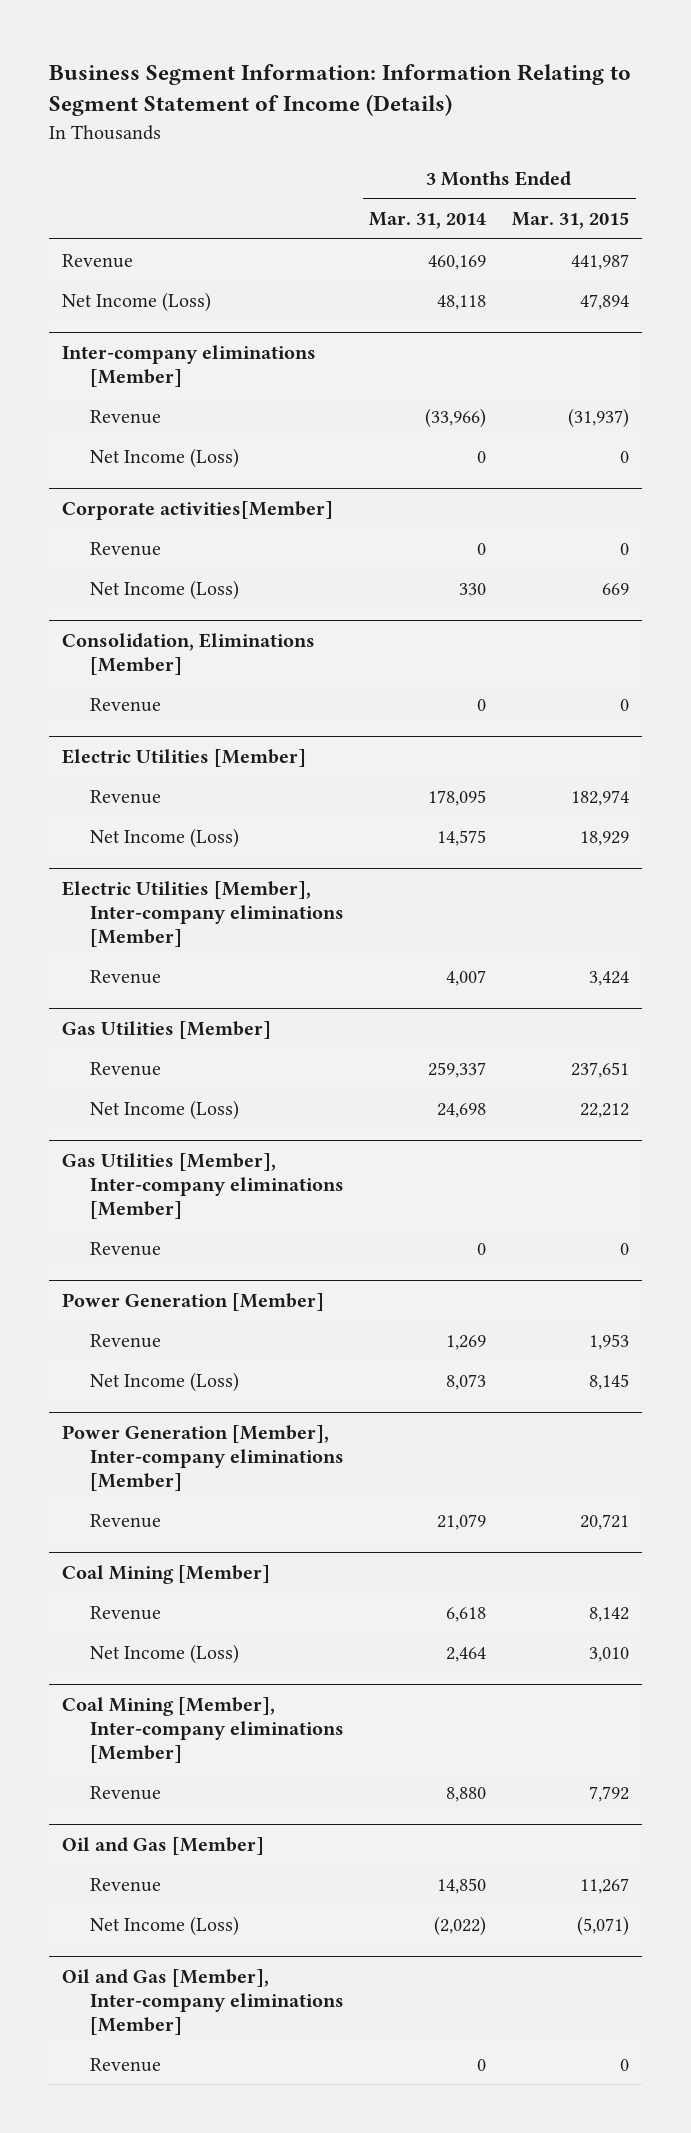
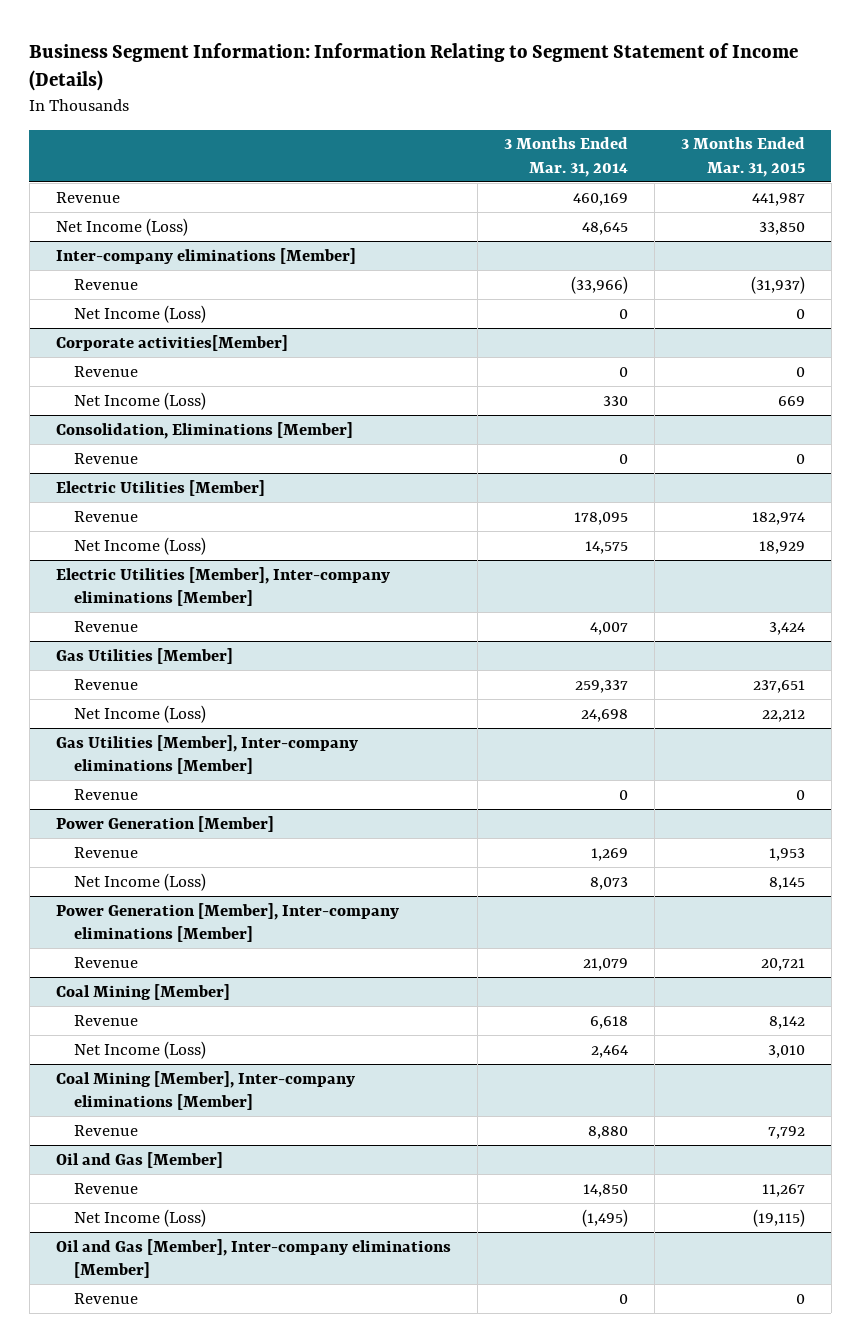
[437,294,487,310] 48,118 -> [581,221,628,235] 48,645
[580,293,630,310] 47,894 -> [758,221,805,235] 33,850
[434,1915,487,1936] (2,022) -> [581,1208,628,1227] (1,495)
[577,1915,630,1936] (5,071) -> [752,1208,805,1227] (19,115)

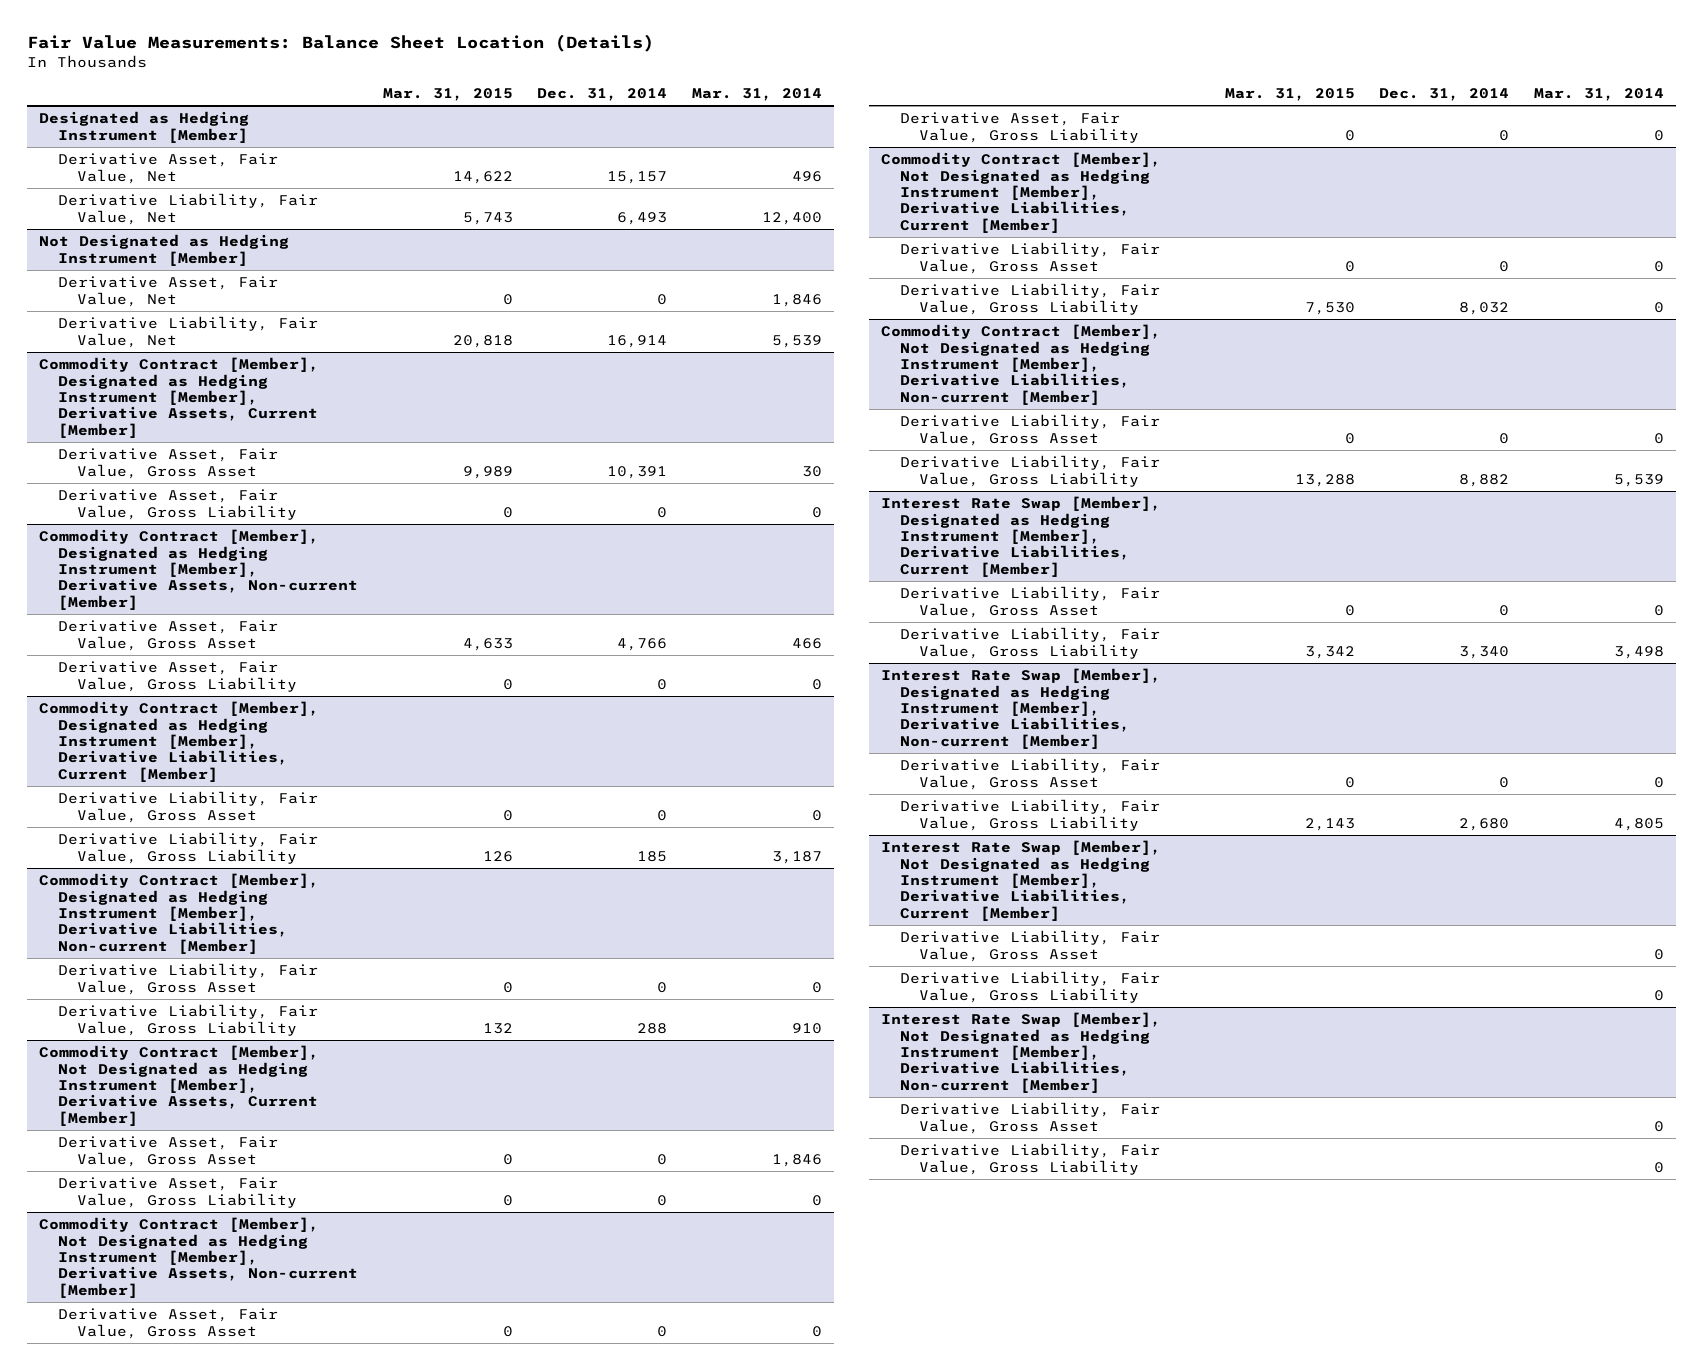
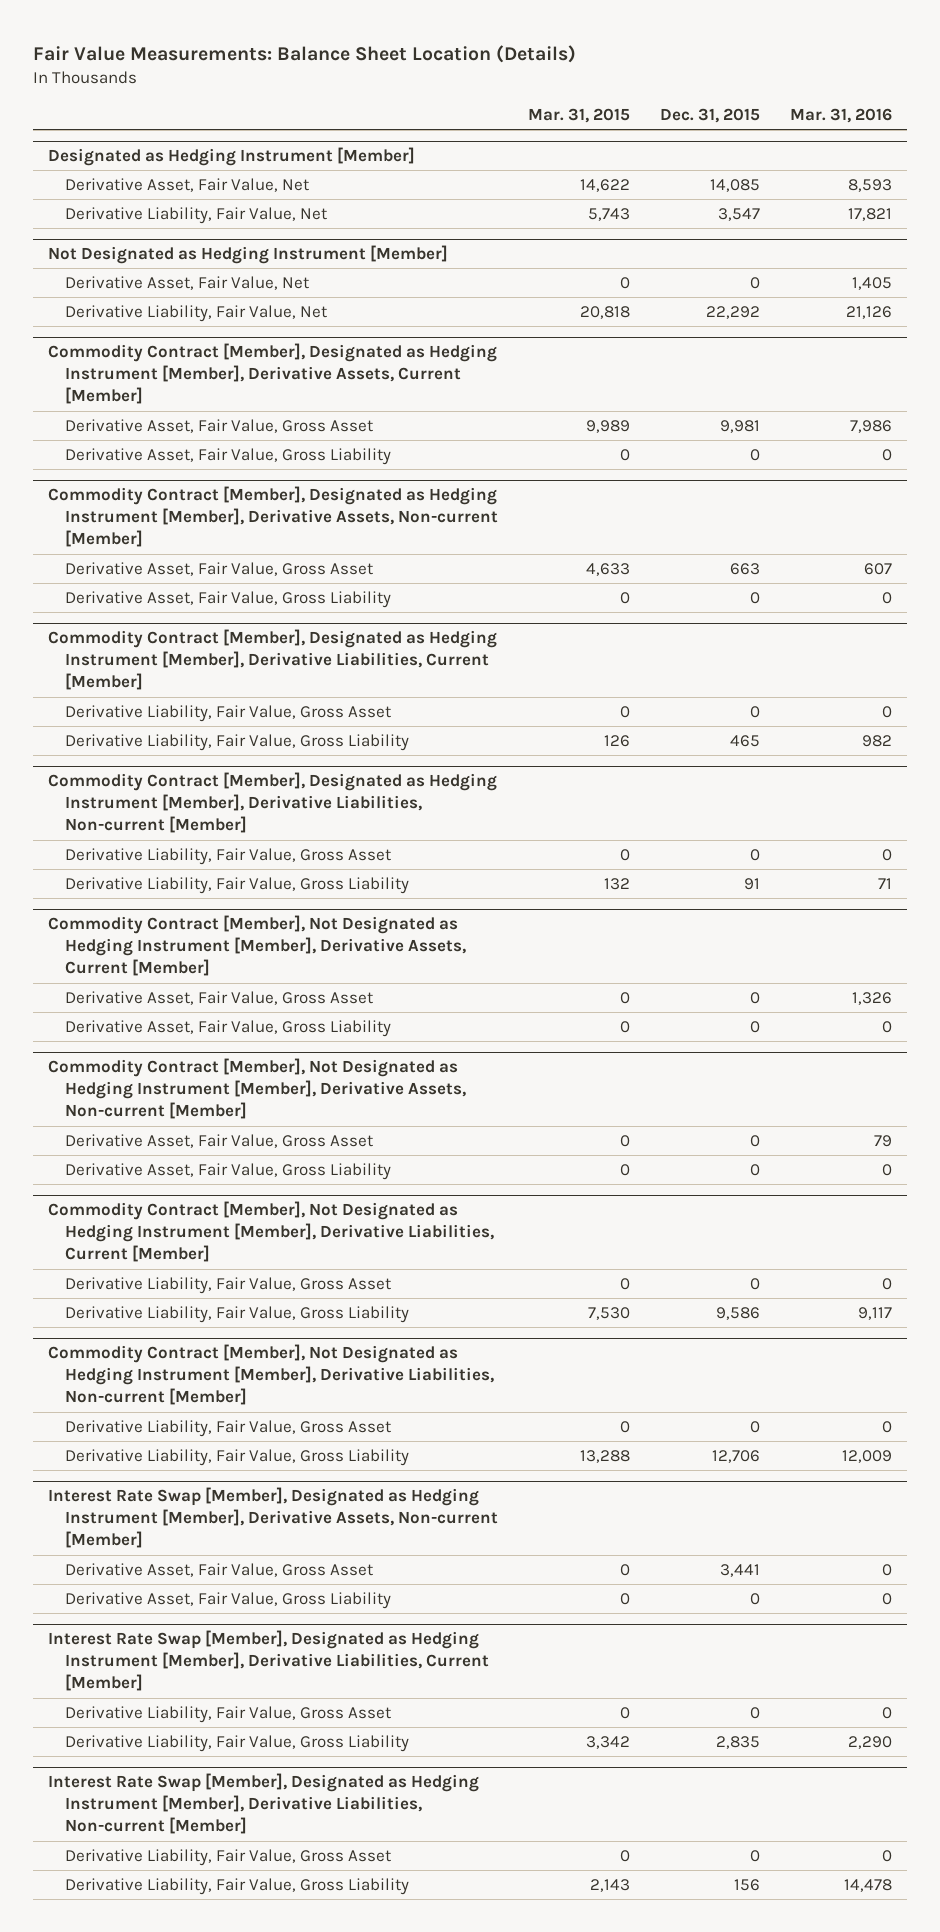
[537,87,668,101] Dec. 31, 2014 -> none
[691,87,822,101] Mar. 31, 2014 -> none
none -> [659,107,760,123] Dec. 31, 2015
none -> [789,107,892,123] Mar. 31, 2016
none -> [48,1487,498,1549] Interest Rate Swap [Member], Designated as Hedging Instrument [Member], Derivative Assets, Non-current [Member]
none -> [64,1563,373,1578] Derivative Asset, Fair Value, Gross Asset
none -> [64,1592,391,1610] Derivative Asset, Fair Value, Gross Liability
[880,840,1161,921] Interest Rate Swap [Member], Not Designated as Hedging Instrument [Member], Derivative Liabilities, Current [Member] -> none
[899,930,1160,962] Derivative Liability, Fair Value, Gross Asset -> none
[899,971,1160,1003] Derivative Liability, Fair Value, Gross Liability -> none
[880,1012,1161,1093] Interest Rate Swap [Member], Not Designated as Hedging Instrument [Member], Derivative Liabilities, Non-current [Member] -> none
[899,1102,1160,1134] Derivative Liability, Fair Value, Gross Asset -> none
[899,1143,1160,1175] Derivative Liability, Fair Value, Gross Liability -> none

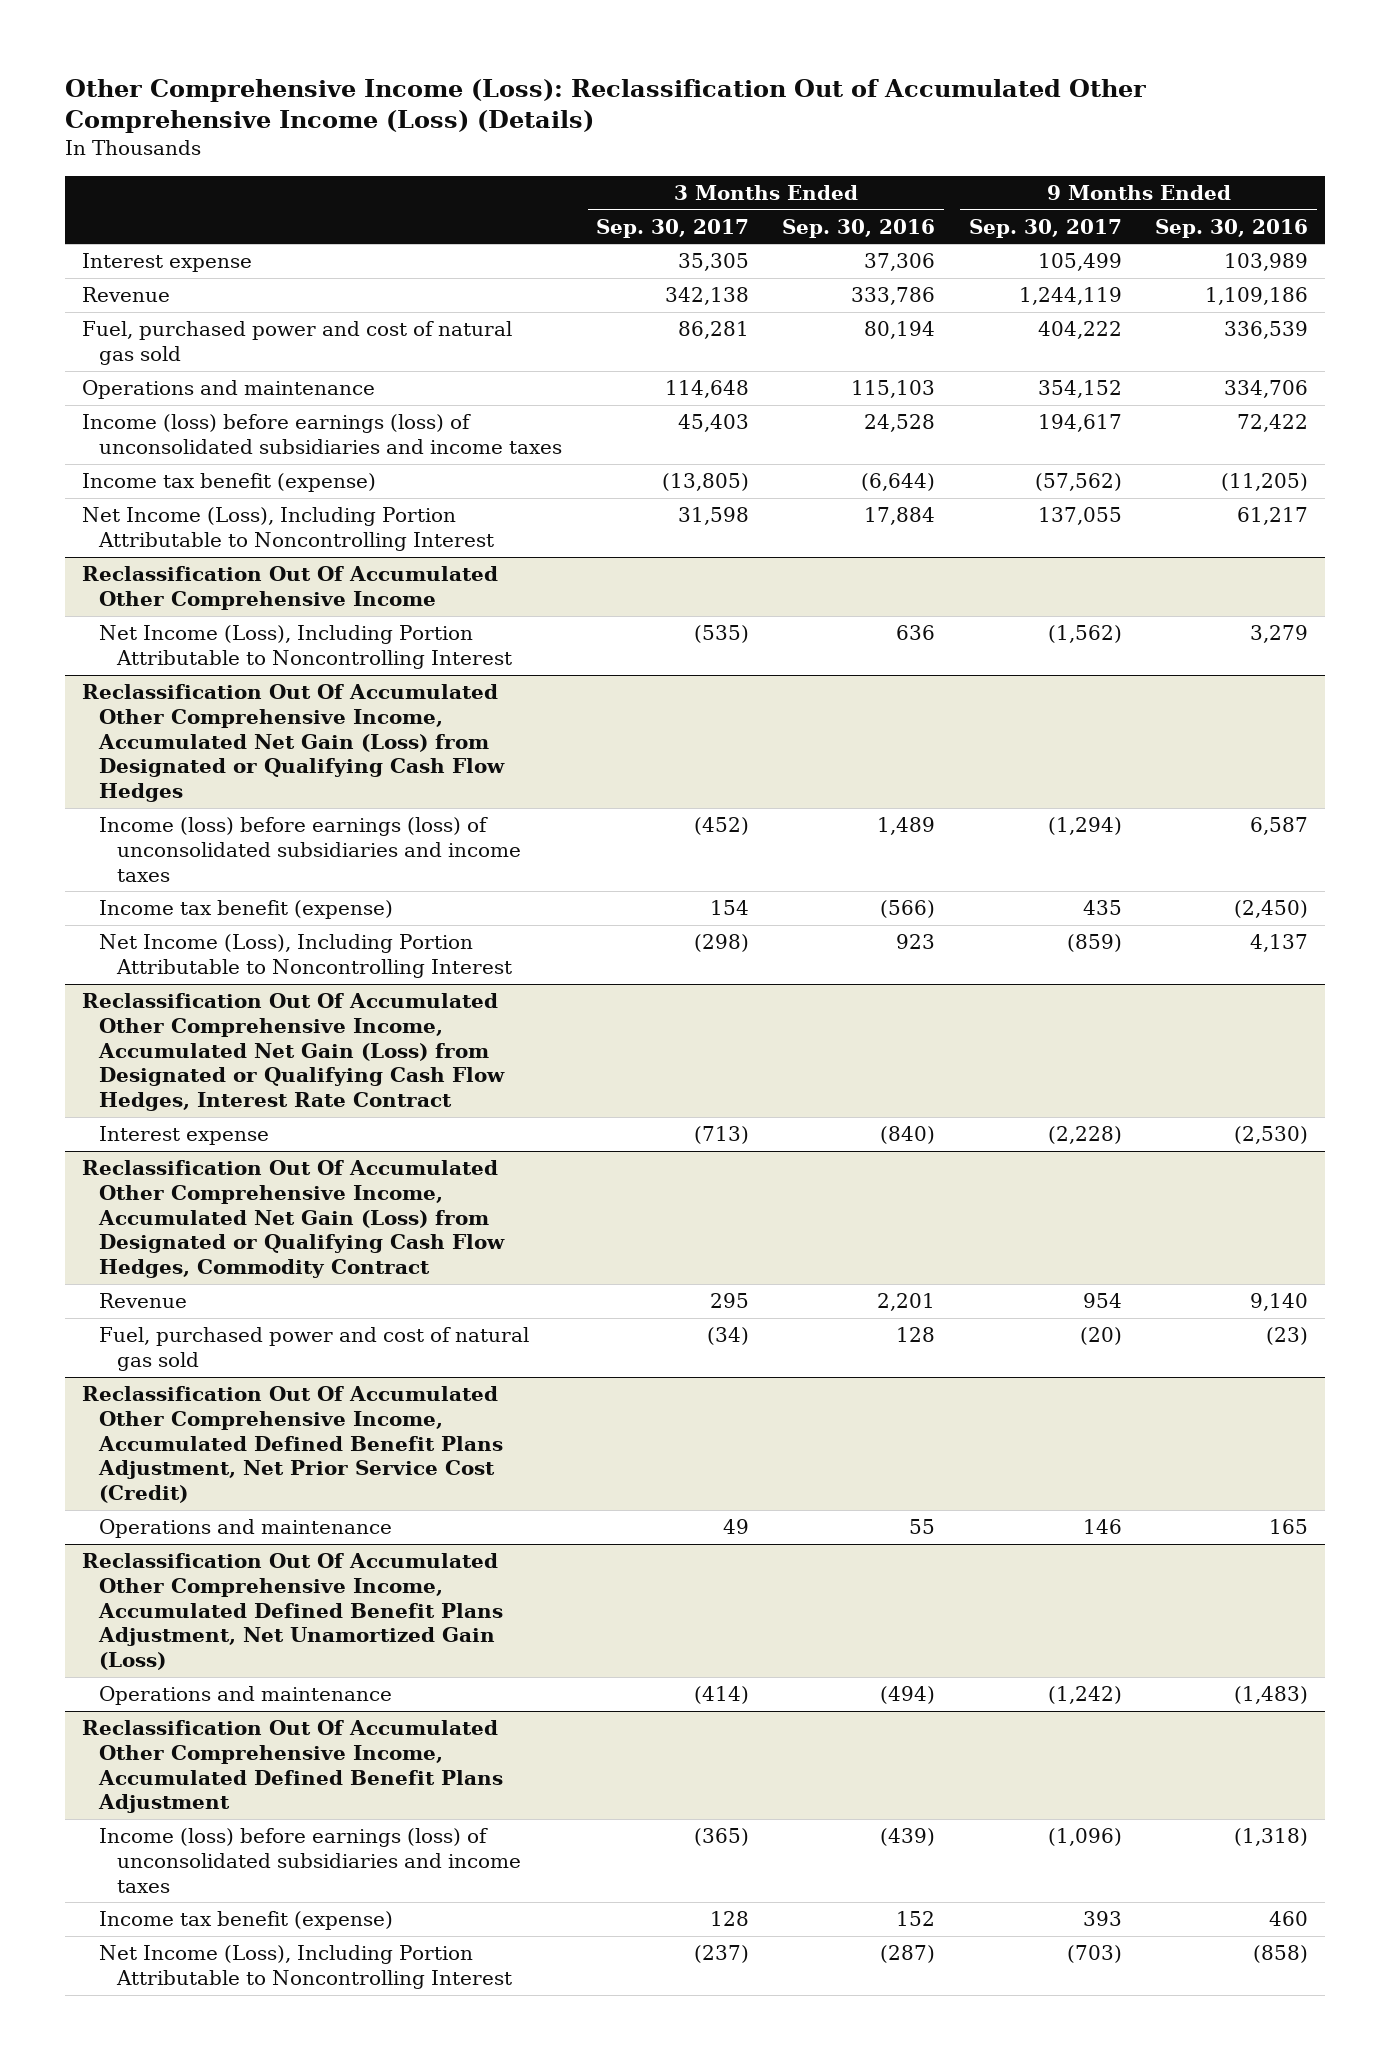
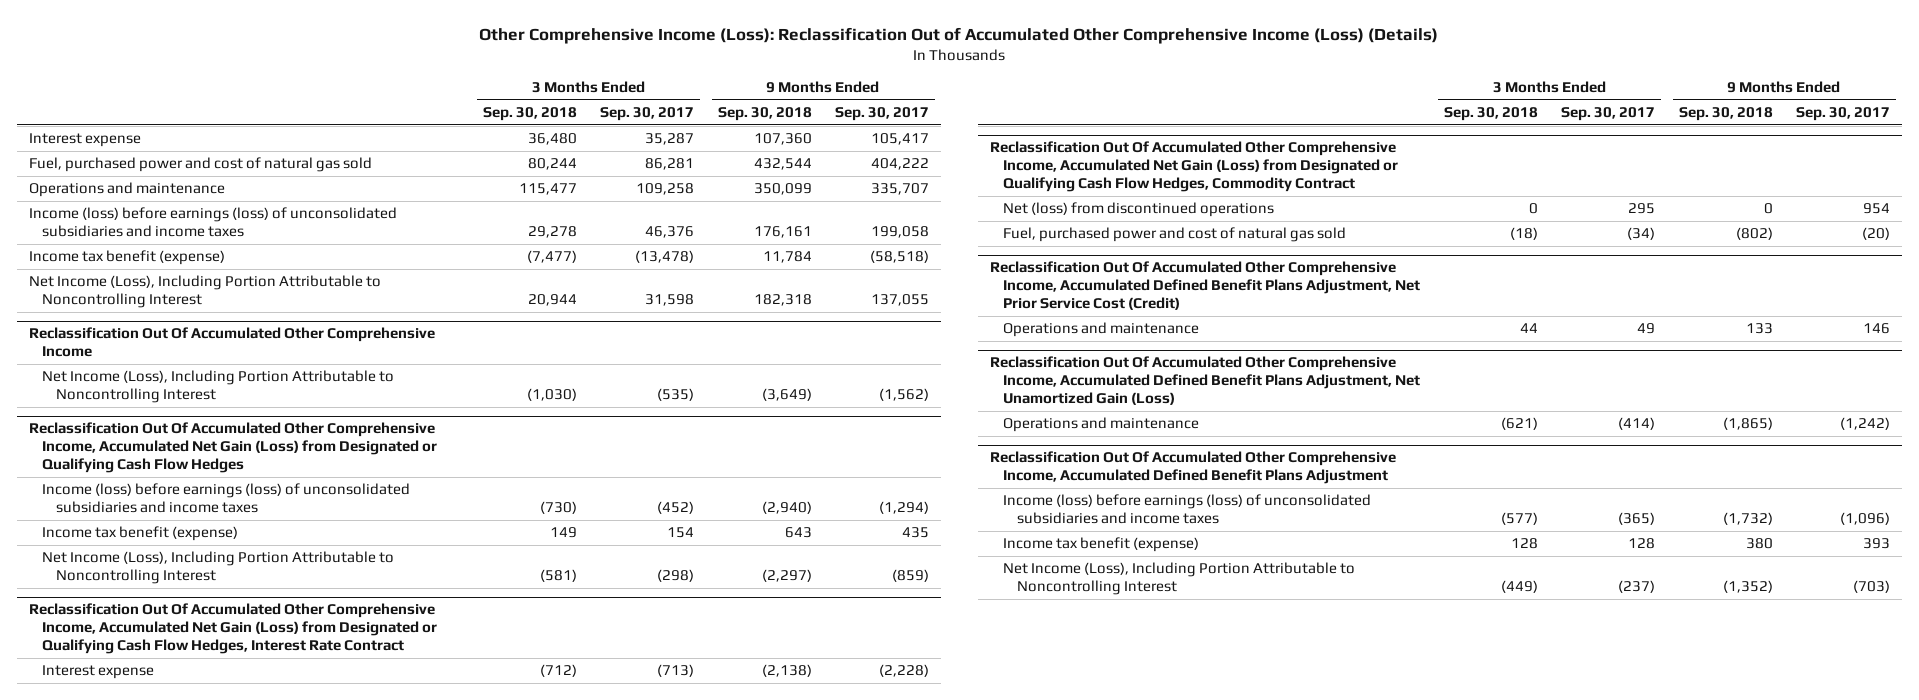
[782,218,936,238] Sep. 30, 2016 -> none
[1155,218,1309,238] Sep. 30, 2016 -> none
none -> [482,107,577,122] Sep. 30, 2018
none -> [717,107,812,122] Sep. 30, 2018
[81,287,170,303] Revenue -> none
[677,253,749,272] 35,305 -> [645,133,695,146] 35,287
[1037,253,1122,272] 105,499 -> [871,133,930,146] 105,417
[664,380,749,399] 114,648 -> [636,183,695,196] 109,258
[1037,380,1122,399] 354,152 -> [871,183,930,196] 335,707
[677,414,749,433] 45,403 -> [645,226,695,239] 46,376
[1037,414,1122,433] 194,617 -> [871,226,930,239] 199,058
[661,473,749,492] (13,805) -> [635,250,695,264] (13,478)
[1034,473,1122,492] (57,562) -> [870,250,930,264] (58,518)
[99,1293,188,1309] Revenue -> [1003,202,1275,218] Net (loss) from discontinued operations

